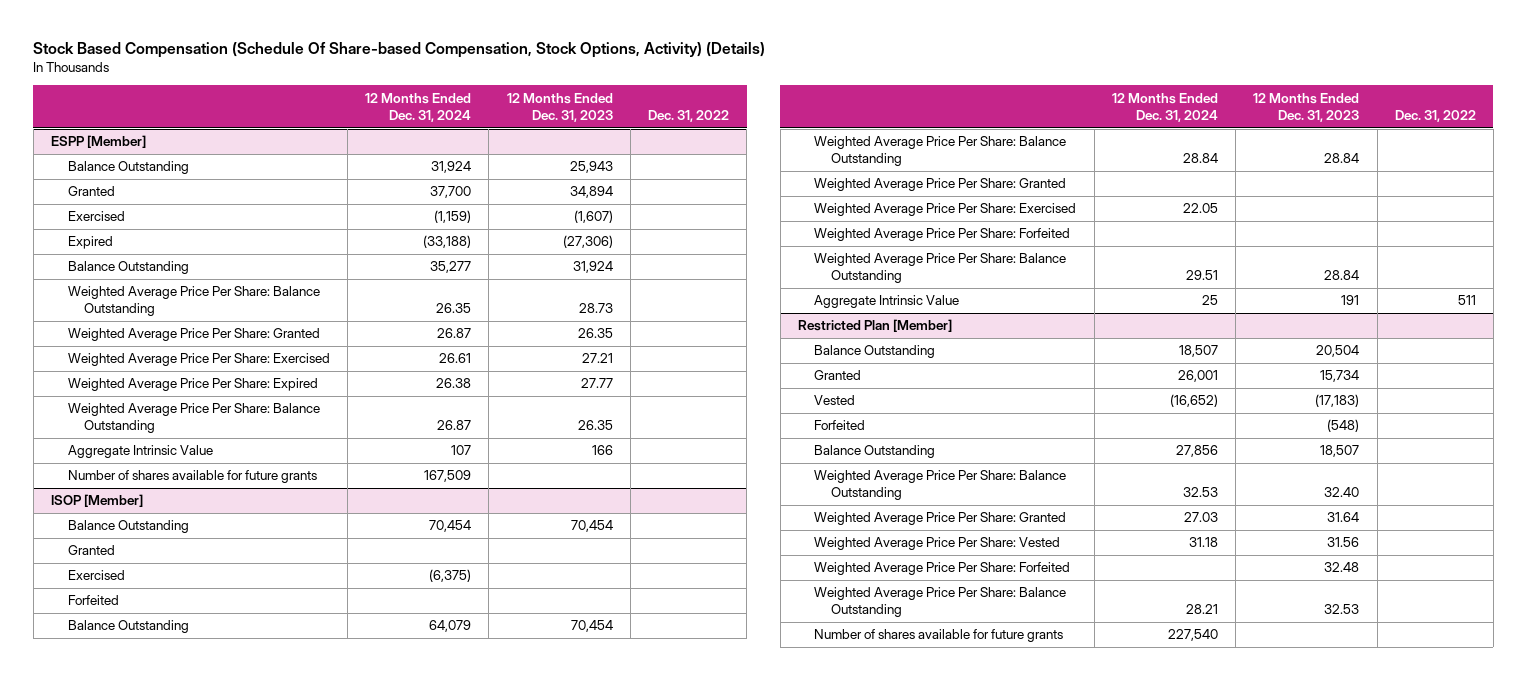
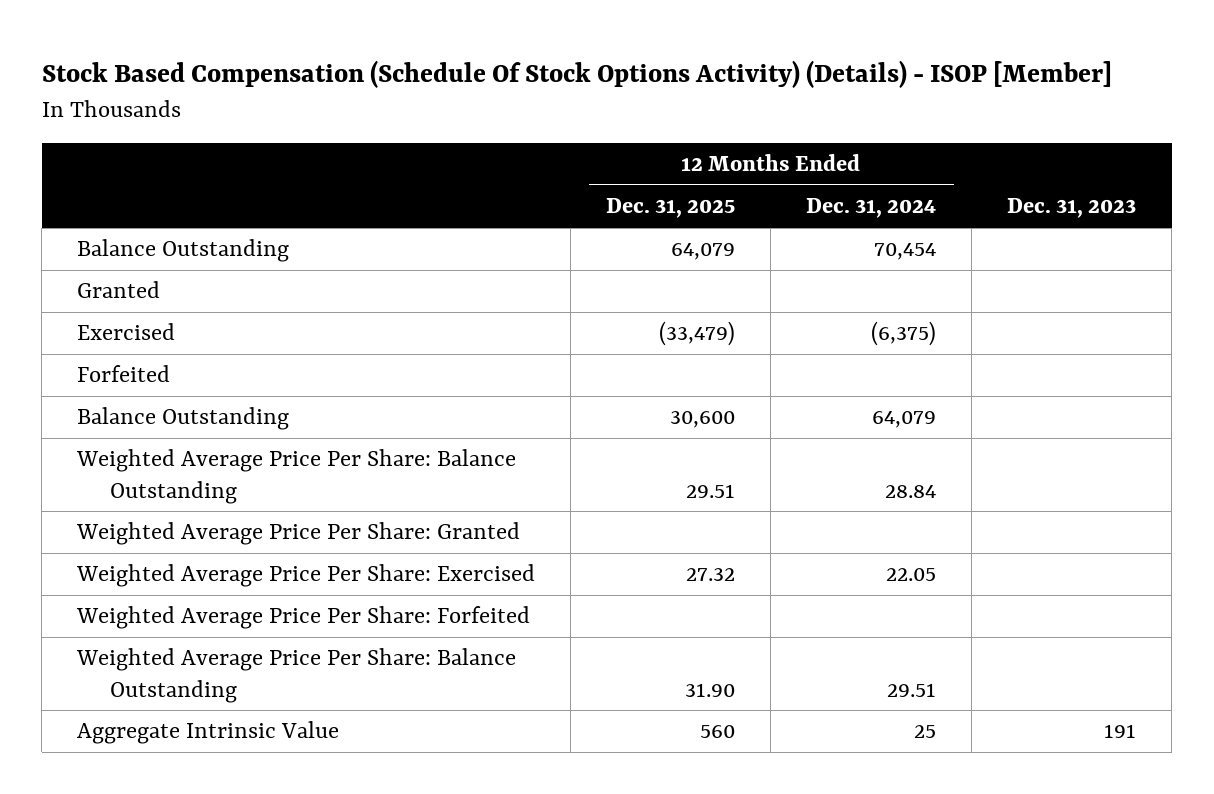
[33,42,766,59] Stock Based Compensation (Schedule Of Share-based Compensation, Stock Options, Activity) (Details) -> [41,59,1112,88] Stock Based Compensation (Schedule Of Stock Options Activity) (Details) - ISOP [Member]
[506,92,613,122] 12 Months Ended Dec. 31, 2023 -> none
[648,109,730,122] Dec. 31, 2022 -> none
none -> [606,198,736,219] Dec. 31, 2025
none -> [1007,198,1137,219] Dec. 31, 2023
[51,135,147,149] ESPP [Member] -> none
[67,161,189,175] Balance Outstanding -> none
[67,186,115,197] Granted -> none
[67,211,125,222] Exercised -> none
[67,236,113,250] Expired -> none
[67,261,189,275] Balance Outstanding -> none
[67,286,320,317] Weighted Average Price Per Share: Balance Outstanding -> none
[67,328,320,342] Weighted Average Price Per Share: Granted -> none
[67,353,330,367] Weighted Average Price Per Share: Exercised -> none
[67,378,318,392] Weighted Average Price Per Share: Expired -> none
[67,403,320,434] Weighted Average Price Per Share: Balance Outstanding -> none
[67,445,213,459] Aggregate Intrinsic Value -> none
[67,470,317,484] Number of shares available for future grants -> none
[51,494,144,508] ISOP [Member] -> none
[797,319,952,333] Restricted Plan [Member] -> none
[814,345,936,359] Balance Outstanding -> none
[814,370,862,381] Granted -> none
[814,395,856,406] Vested -> none
[814,420,866,431] Forfeited -> none
[814,445,936,459] Balance Outstanding -> none
[814,470,1067,501] Weighted Average Price Per Share: Balance Outstanding -> none
[814,512,1067,526] Weighted Average Price Per Share: Granted -> none
[814,537,1061,551] Weighted Average Price Per Share: Vested -> none
[814,562,1071,576] Weighted Average Price Per Share: Forfeited -> none
[814,587,1067,618] Weighted Average Price Per Share: Balance Outstanding -> none
[814,629,1064,643] Number of shares available for future grants -> none

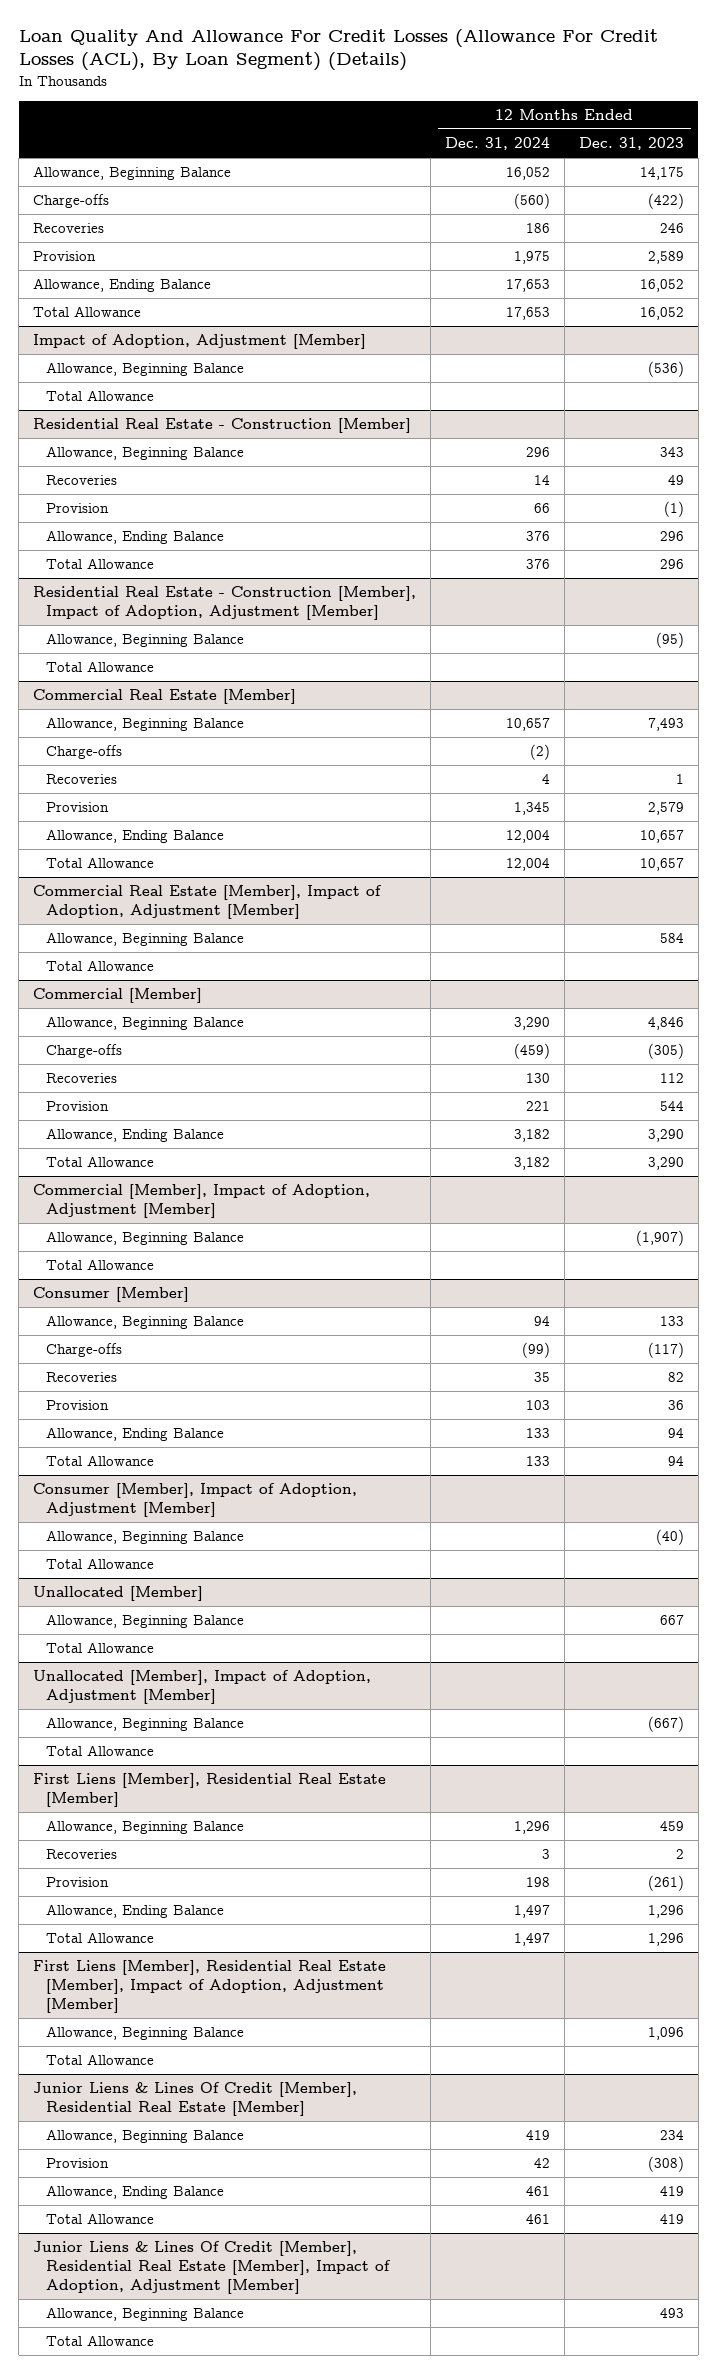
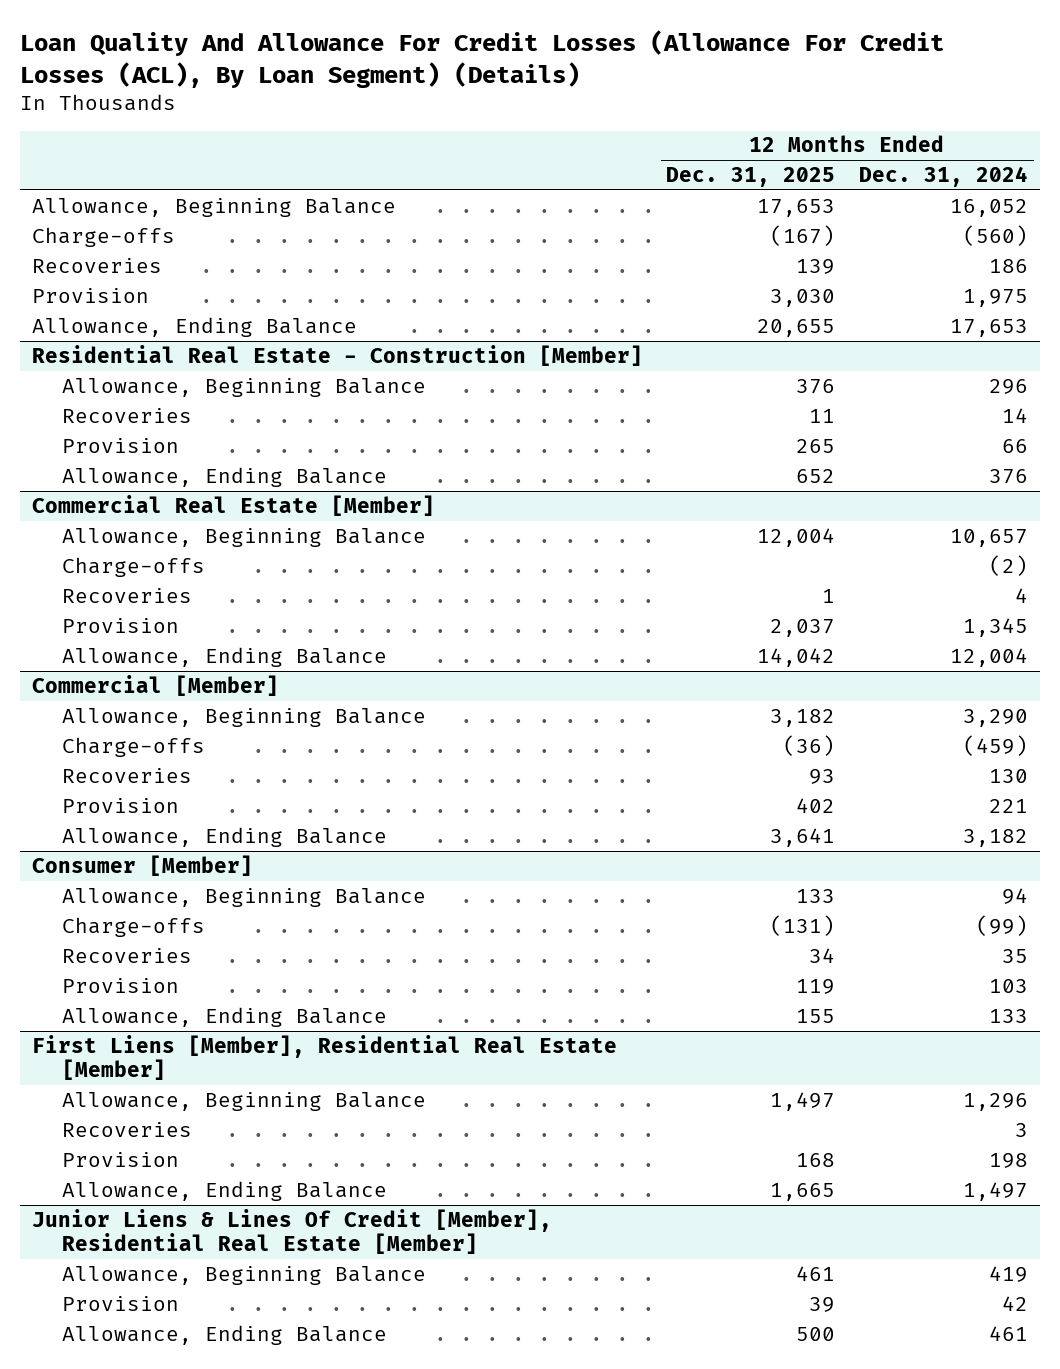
[578,137,684,151] Dec. 31, 2023 -> none
none -> [666,167,836,188] Dec. 31, 2025
[33,306,142,318] Total Allowance -> none
[33,334,367,350] Impact of Adoption, Adjustment [Member] -> none
[45,362,244,377] Allowance, Beginning Balance -> none
[45,390,154,402] Total Allowance -> none
[45,558,154,570] Total Allowance -> none
[33,586,417,621] Residential Real Estate - Construction [Member], Impact of Adoption, Adjustment [Member] -> none
[45,633,244,648] Allowance, Beginning Balance -> none
[45,661,154,673] Total Allowance -> none
[45,857,154,869] Total Allowance -> none
[33,885,383,920] Commercial Real Estate [Member], Impact of Adoption, Adjustment [Member] -> none
[45,932,244,947] Allowance, Beginning Balance -> none
[45,960,154,972] Total Allowance -> none
[45,1156,154,1168] Total Allowance -> none
[33,1184,371,1219] Commercial [Member], Impact of Adoption, Adjustment [Member] -> none
[45,1231,244,1246] Allowance, Beginning Balance -> none
[45,1259,154,1271] Total Allowance -> none
[45,1455,154,1467] Total Allowance -> none
[33,1483,358,1518] Consumer [Member], Impact of Adoption, Adjustment [Member] -> none
[45,1530,244,1545] Allowance, Beginning Balance -> none
[45,1558,154,1570] Total Allowance -> none
[33,1586,204,1602] Unallocated [Member] -> none
[45,1614,244,1629] Allowance, Beginning Balance -> none
[45,1642,154,1654] Total Allowance -> none
[33,1670,372,1705] Unallocated [Member], Impact of Adoption, Adjustment [Member] -> none
[45,1717,244,1732] Allowance, Beginning Balance -> none
[45,1745,154,1757] Total Allowance -> none
[45,1932,154,1944] Total Allowance -> none
[33,1960,387,2014] First Liens [Member], Residential Real Estate [Member], Impact of Adoption, Adjustment [Member] -> none
[45,2026,244,2041] Allowance, Beginning Balance -> none
[45,2054,154,2066] Total Allowance -> none
[45,2213,154,2225] Total Allowance -> none
[33,2241,391,2295] Junior Liens & Lines Of Credit [Member], Residential Real Estate [Member], Impact of Adoption, Adjustment [Member] -> none
[45,2307,244,2322] Allowance, Beginning Balance -> none
[45,2335,154,2347] Total Allowance -> none

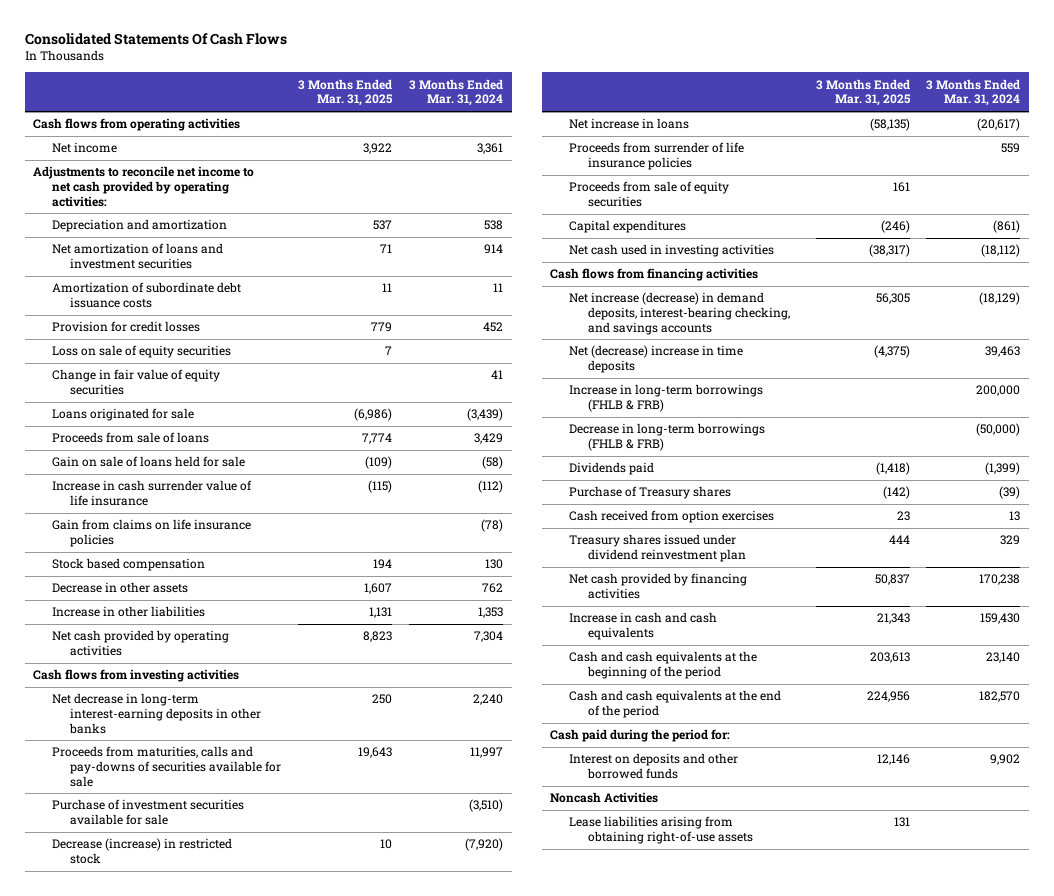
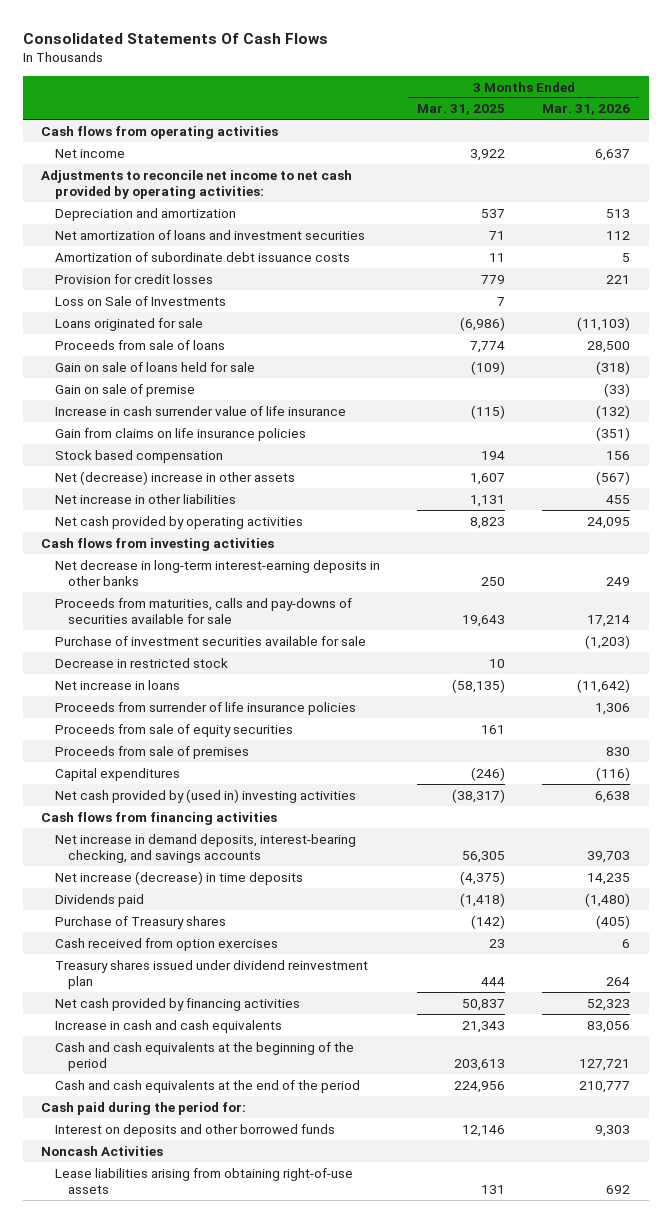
[409,78,504,107] 3 Months Ended Mar. 31, 2024 -> none
none -> [542,104,631,116] Mar. 31, 2026
[51,369,220,396] Change in fair value of equity securities -> none
[51,345,231,359] Loss on sale of equity securities -> [54,295,226,306] Loss on Sale of Investments
none -> [54,383,195,397] Gain on sale of premise
[51,582,188,594] Decrease in other assets -> [54,470,295,485] Net (decrease) increase in other assets
[51,606,205,618] Increase in other liabilities -> [54,493,236,504] Net increase in other liabilities
[51,838,232,865] Decrease (increase) in restricted stock -> [54,657,228,668] Decrease in restricted stock
none -> [54,745,249,759] Proceeds from sale of premises
[569,244,775,258] Net cash used in investing activities -> [54,788,356,803] Net cash provided by (used in) investing activities
[569,384,764,413] Increase in long-term borrowings (FHLB & FRB) -> none
[569,423,766,452] Decrease in long-term borrowings (FHLB & FRB) -> none
[569,292,790,335] Net increase (decrease) in demand deposits, interest-bearing checking, and savings accounts -> [54,833,356,863] Net increase in demand deposits, interest-bearing checking, and savings accounts
[569,345,744,374] Net (decrease) increase in time deposits -> [54,870,303,885] Net increase (decrease) in time deposits

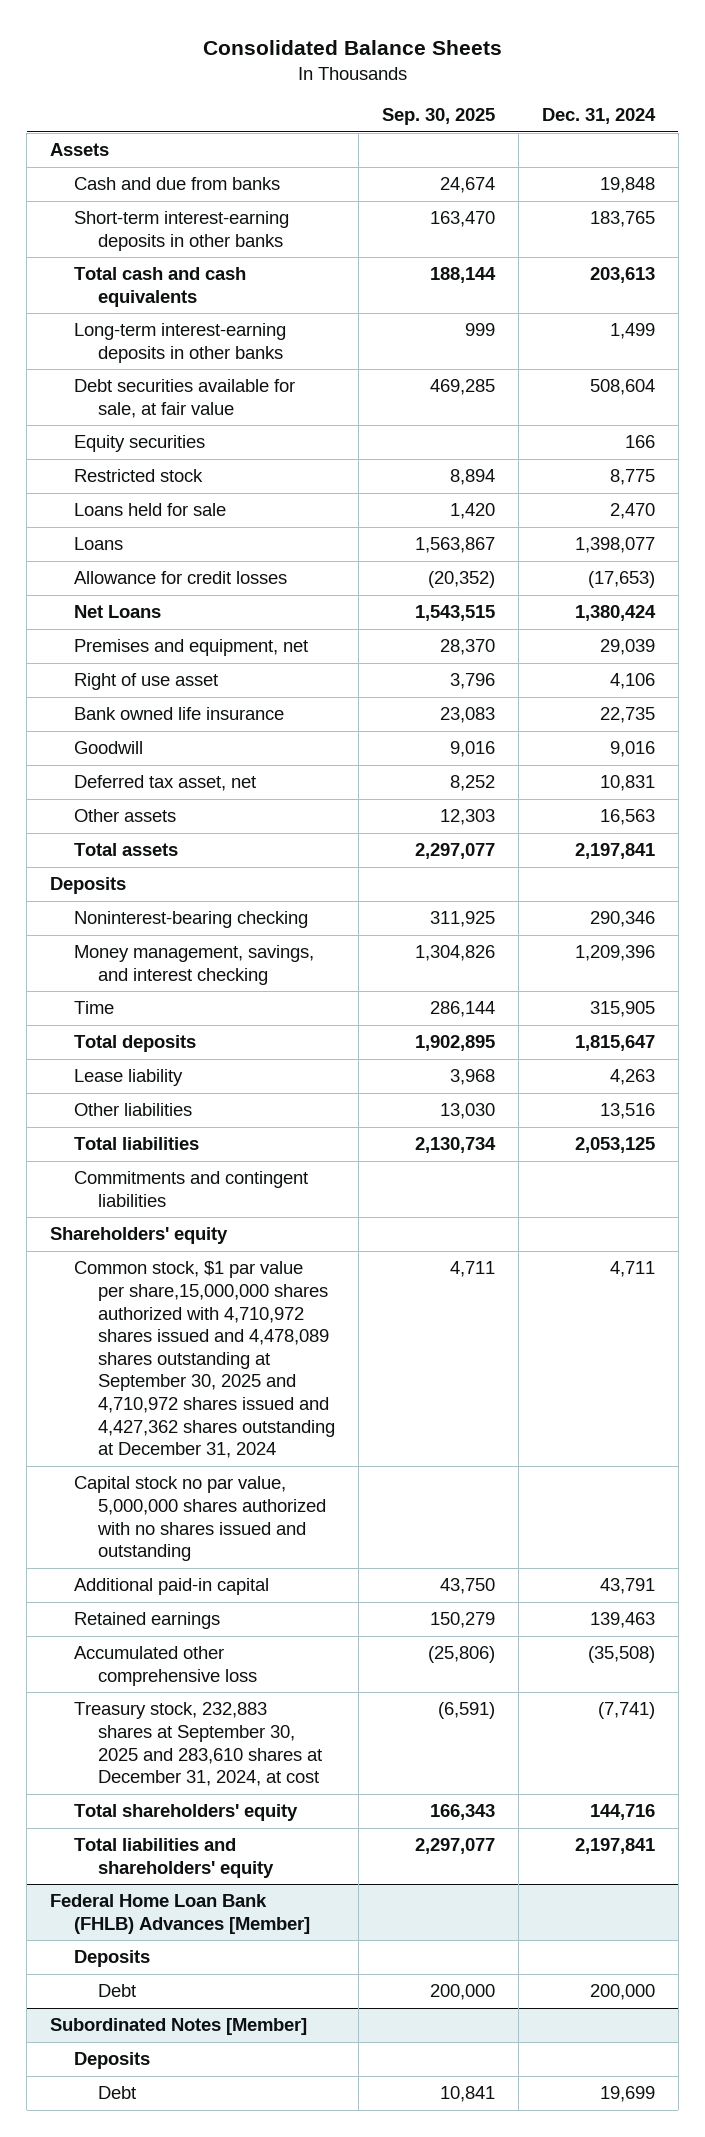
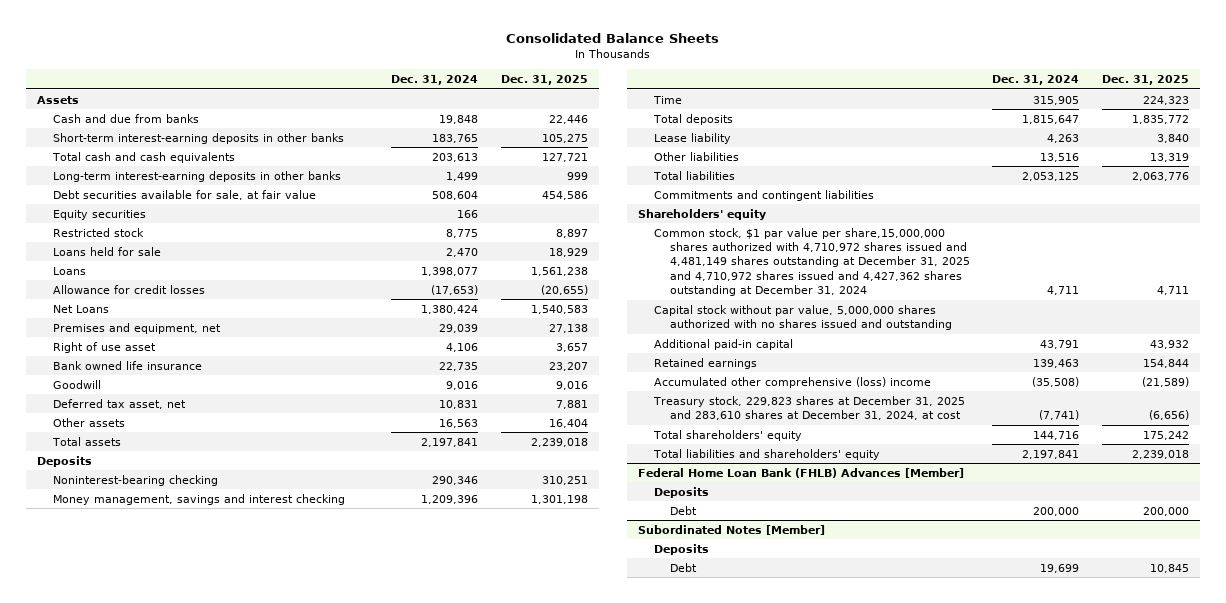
[382,108,496,126] Sep. 30, 2025 -> none
none -> [500,75,588,86] Dec. 31, 2025
[74,945,315,985] Money management, savings, and interest checking -> [52,493,345,505] Money management, savings and interest checking
[74,1261,336,1459] Common stock, $1 par value per share,15,000,000 shares authorized with 4,710,972 shares issued and 4,478,089 shares outstanding at September 30, 2025 and 4,710,972 shares issued and 4,427,362 shares outstanding at December 31, 2024 -> [653,227,970,296] Common stock, $1 par value per share,15,000,000 shares authorized with 4,710,972 shares issued and 4,481,149 shares outstanding at December 31, 2025 and 4,710,972 shares issued and 4,427,362 shares outstanding at December 31, 2024
[74,1476,327,1562] Capital stock no par value, 5,000,000 shares authorized with no shares issued and outstanding -> [653,304,952,331] Capital stock without par value, 5,000,000 shares authorized with no shares issued and outstanding
[74,1646,258,1686] Accumulated other comprehensive loss -> [653,376,931,388] Accumulated other comprehensive (loss) income
[74,1702,323,1787] Treasury stock, 232,883 shares at September 30, 2025 and 283,610 shares at December 31, 2024, at cost -> [652,395,965,421] Treasury stock, 229,823 shares at December 31, 2025 and 283,610 shares at December 31, 2024, at cost

